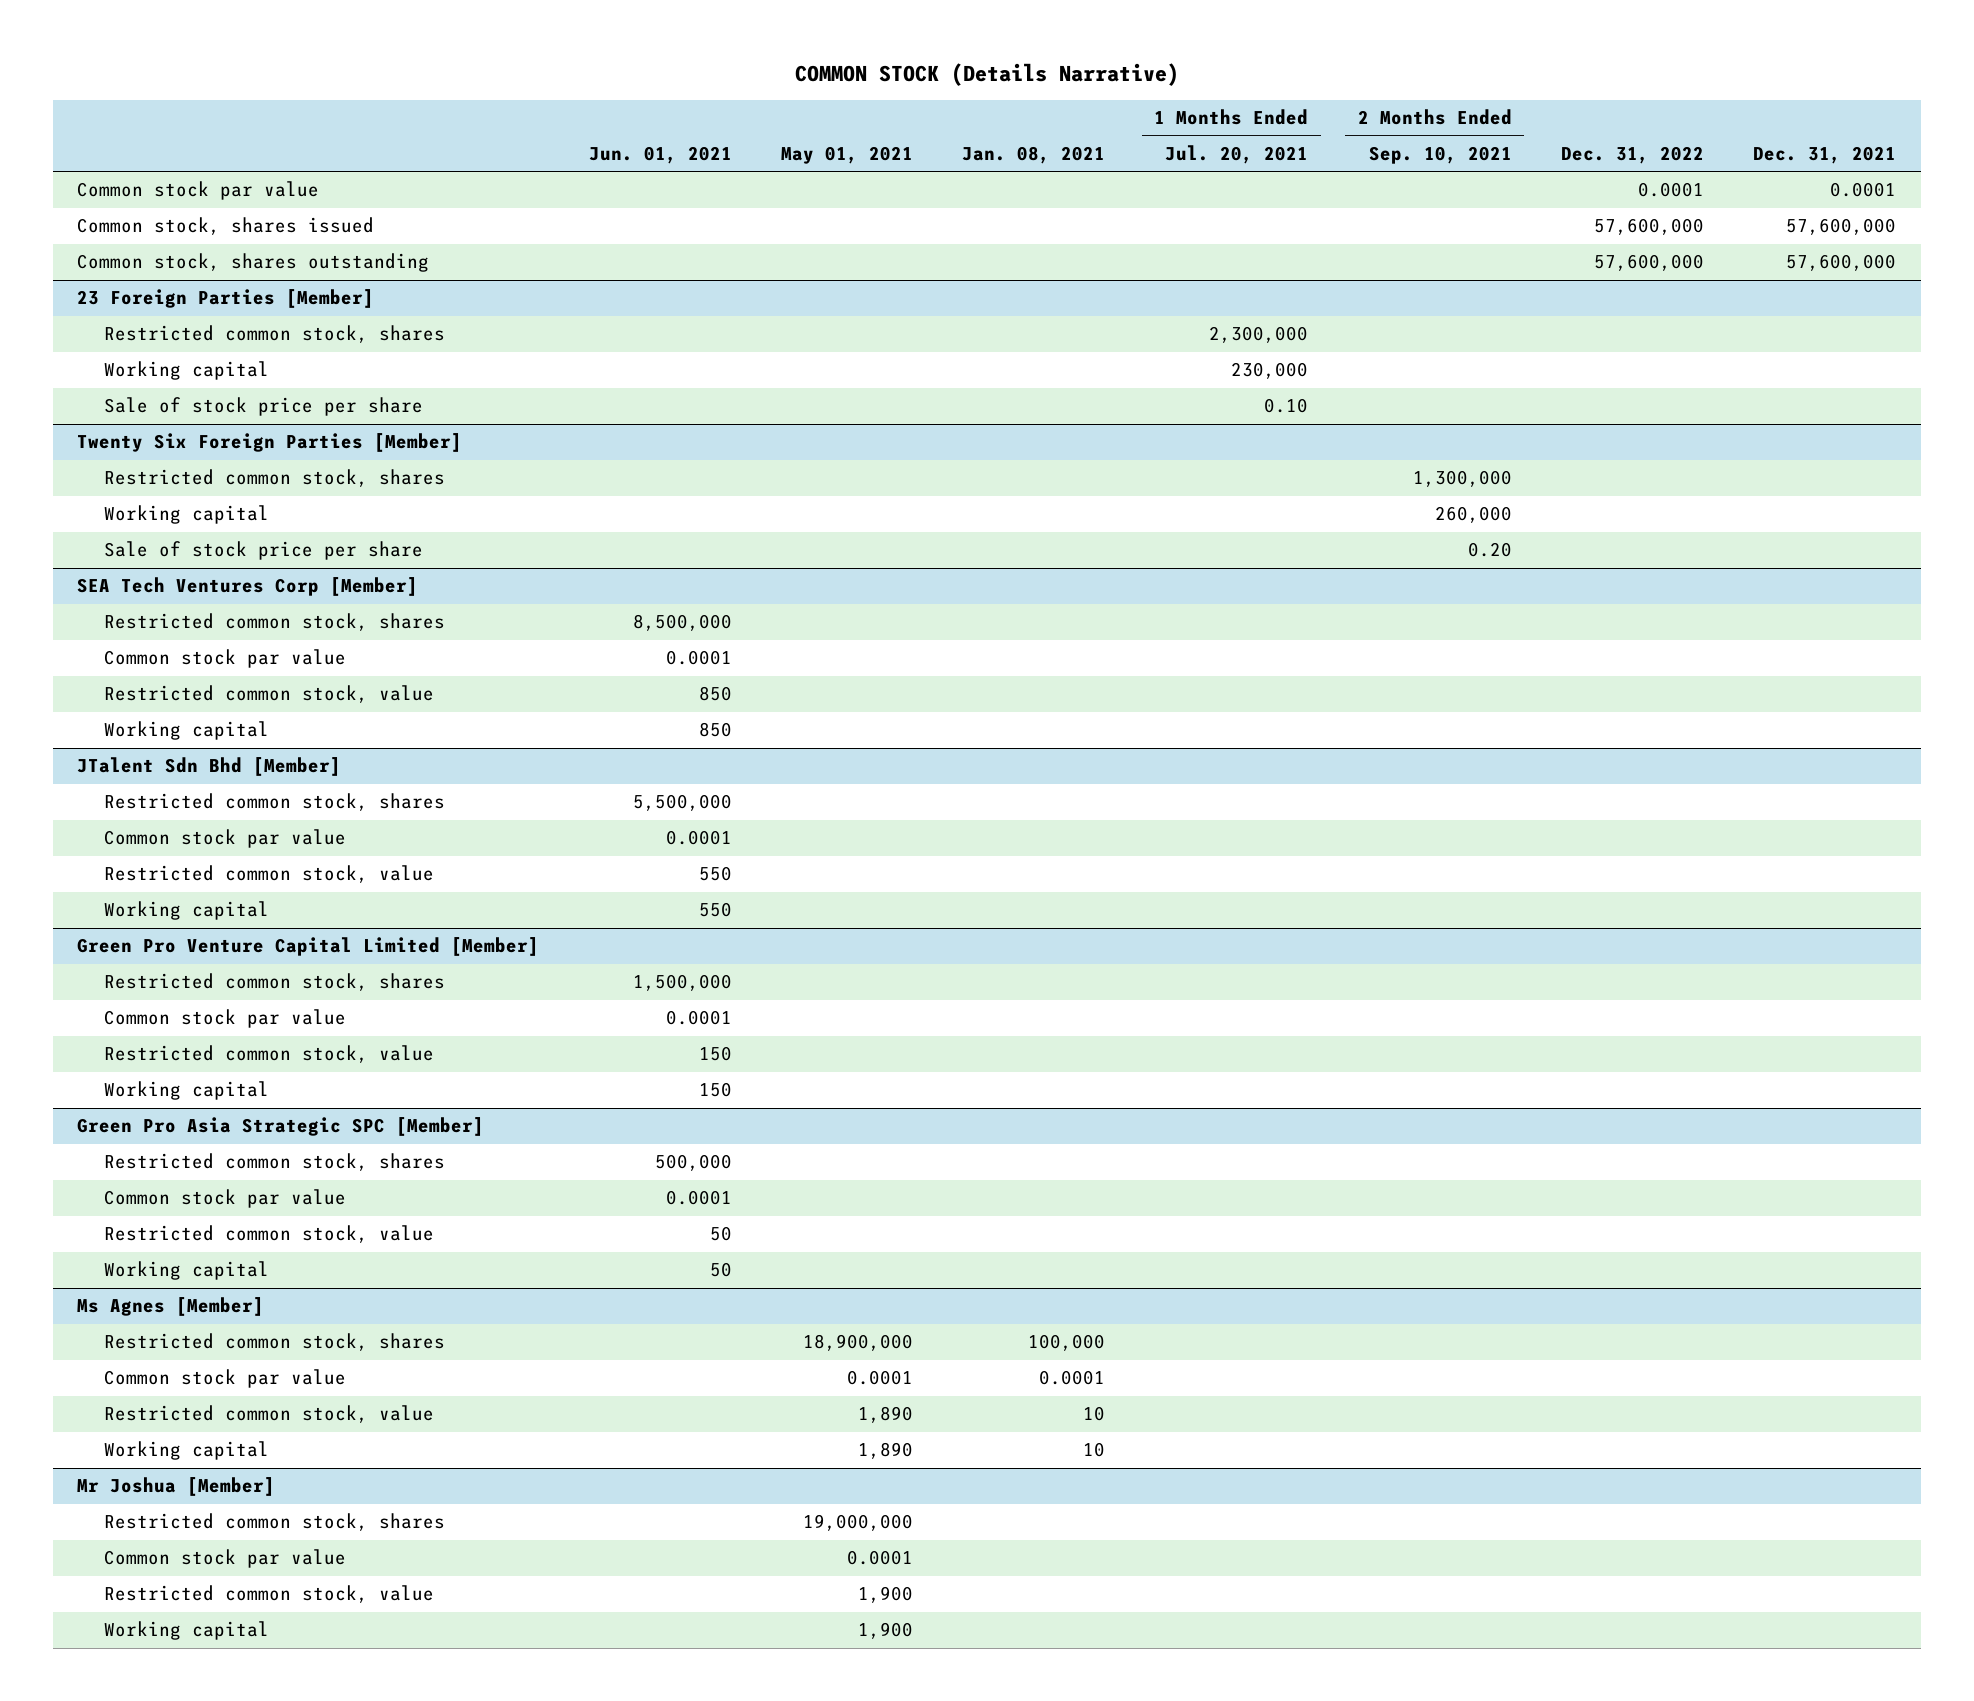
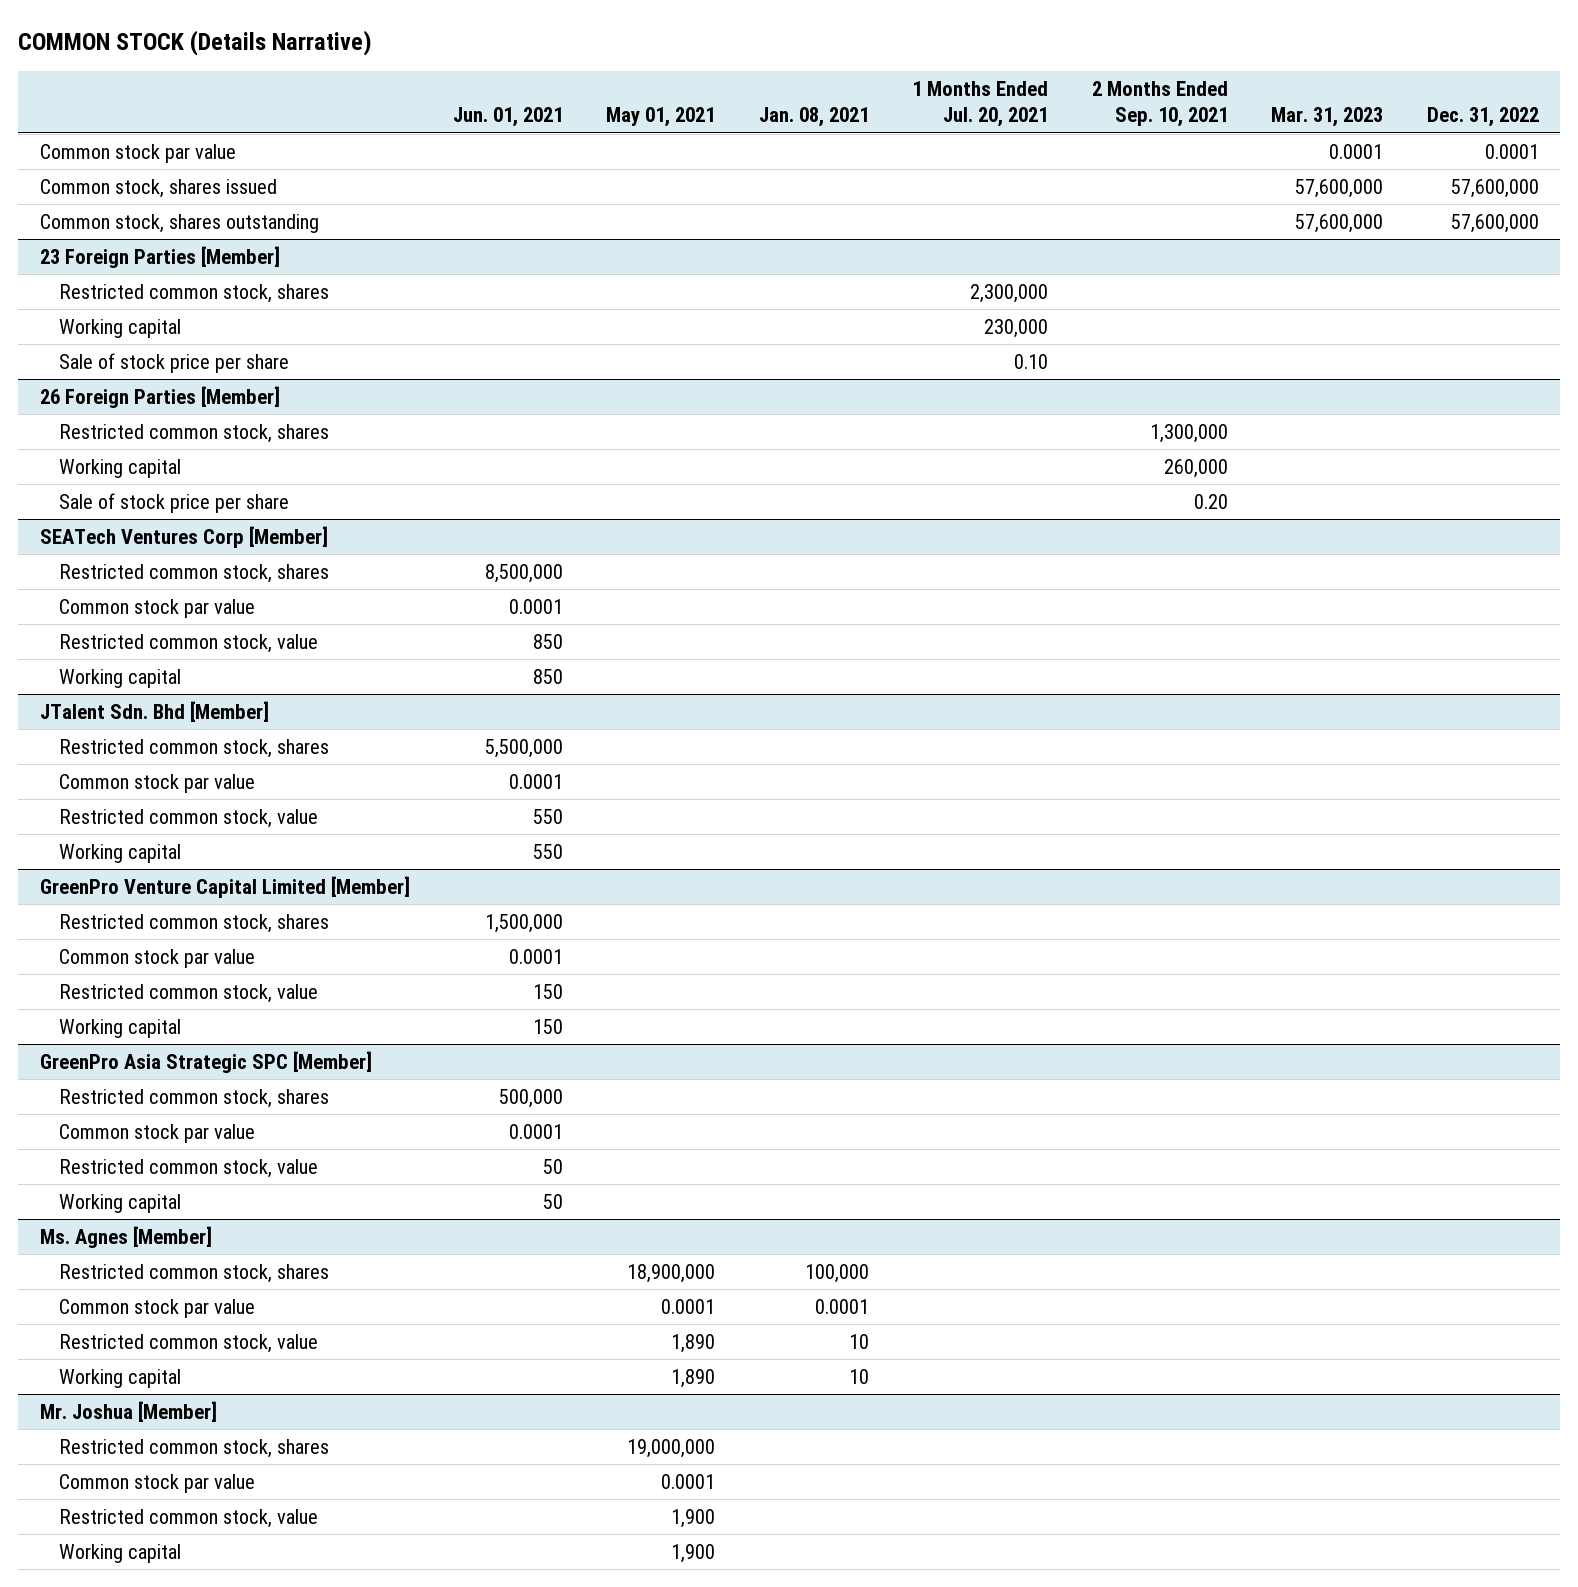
[1753,146,1897,165] Dec. 31, 2021 -> none
none -> [1271,107,1384,128] Mar. 31, 2023
[77,433,463,453] Twenty Six Foreign Parties [Member] -> [39,386,280,409] 26 Foreign Parties [Member]
[77,577,419,597] SEA Tech Ventures Corp [Member] -> [39,526,328,549] SEATech Ventures Corp [Member]
[77,757,342,777] JTalent Sdn Bhd [Member] -> [39,701,269,723] JTalent Sdn. Bhd [Member]
[77,937,540,957] Green Pro Venture Capital Limited [Member] -> [39,876,410,899] GreenPro Venture Capital Limited [Member]
[77,1117,485,1137] Green Pro Asia Strategic SPC [Member] -> [39,1051,372,1074] GreenPro Asia Strategic SPC [Member]
[77,1297,265,1317] Ms Agnes [Member] -> [39,1226,212,1249] Ms. Agnes [Member]
[77,1477,276,1497] Mr Joshua [Member] -> [39,1401,217,1423] Mr. Joshua [Member]

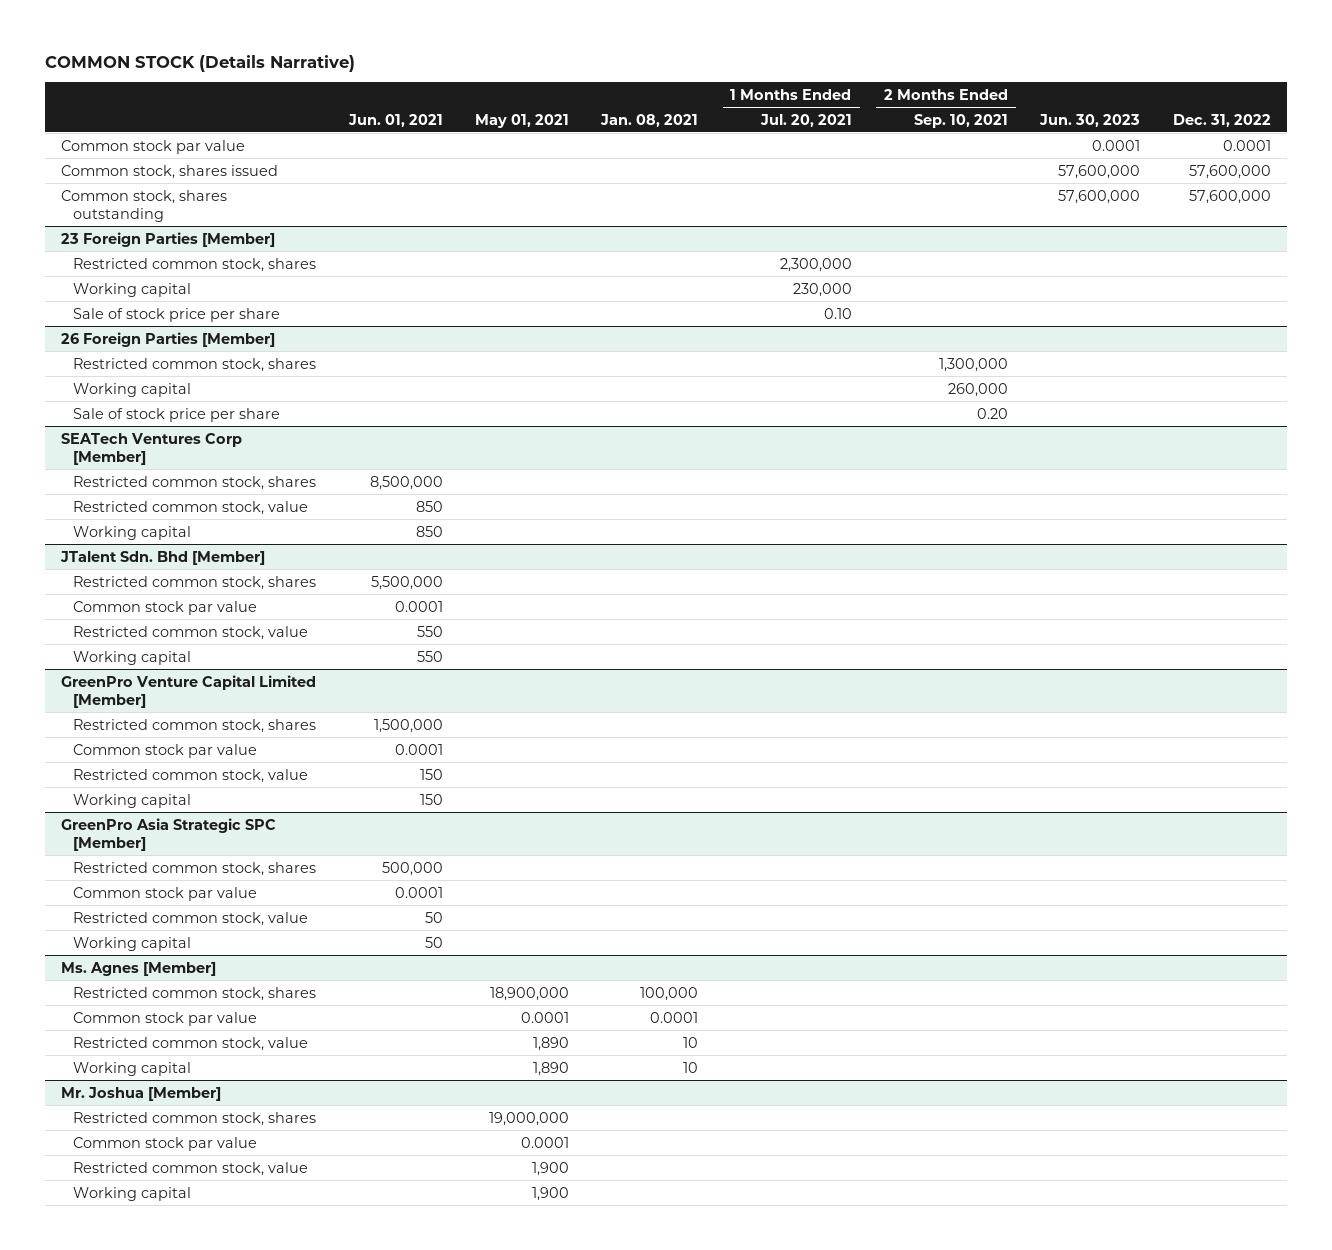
[1271,107,1384,128] Mar. 31, 2023 -> none
none -> [1039,113,1141,127] Jun. 30, 2023
[59,599,256,619] Common stock par value -> none

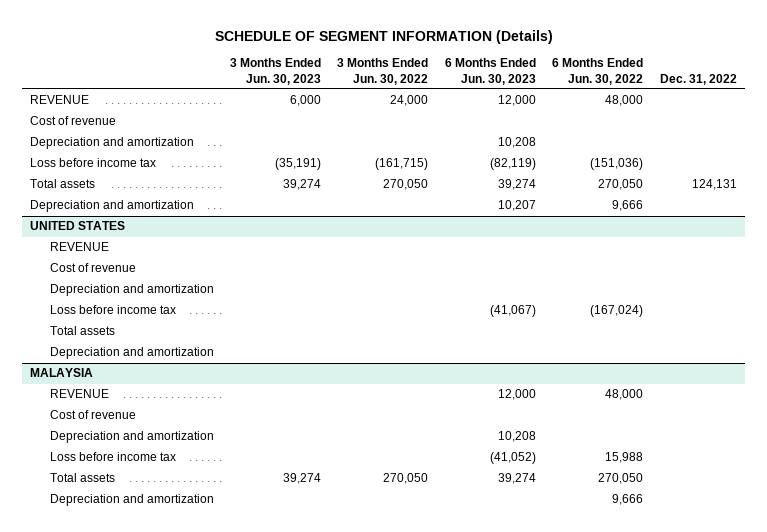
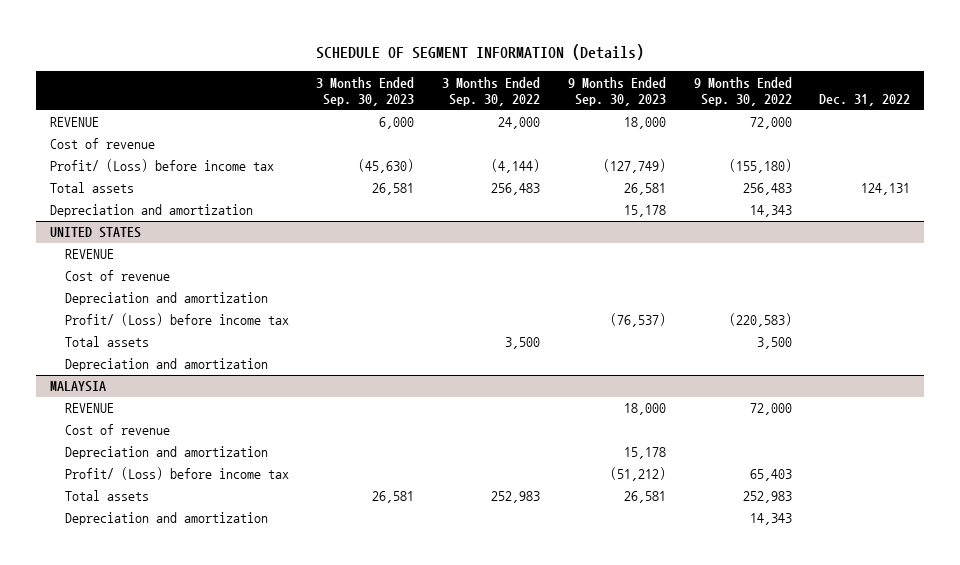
[230,58,322,85] 3 Months Ended Jun. 30, 2023 -> none
[337,58,429,85] 3 Months Ended Jun. 30, 2022 -> none
[444,58,536,85] 6 Months Ended Jun. 30, 2023 -> none
[552,58,644,85] 6 Months Ended Jun. 30, 2022 -> none
none -> [316,76,415,106] 3 Months Ended Sep. 30, 2023
none -> [442,76,541,106] 3 Months Ended Sep. 30, 2022
none -> [567,76,666,106] 9 Months Ended Sep. 30, 2023
none -> [693,76,792,106] 9 Months Ended Sep. 30, 2022
[30,137,195,150] Depreciation and amortization -> none
[30,158,157,168] Loss before income tax -> [49,159,274,173] Profit/ (Loss) before income tax
[49,305,176,315] Loss before income tax -> [64,313,289,327] Profit/ (Loss) before income tax
[49,452,176,462] Loss before income tax -> [64,467,289,481] Profit/ (Loss) before income tax

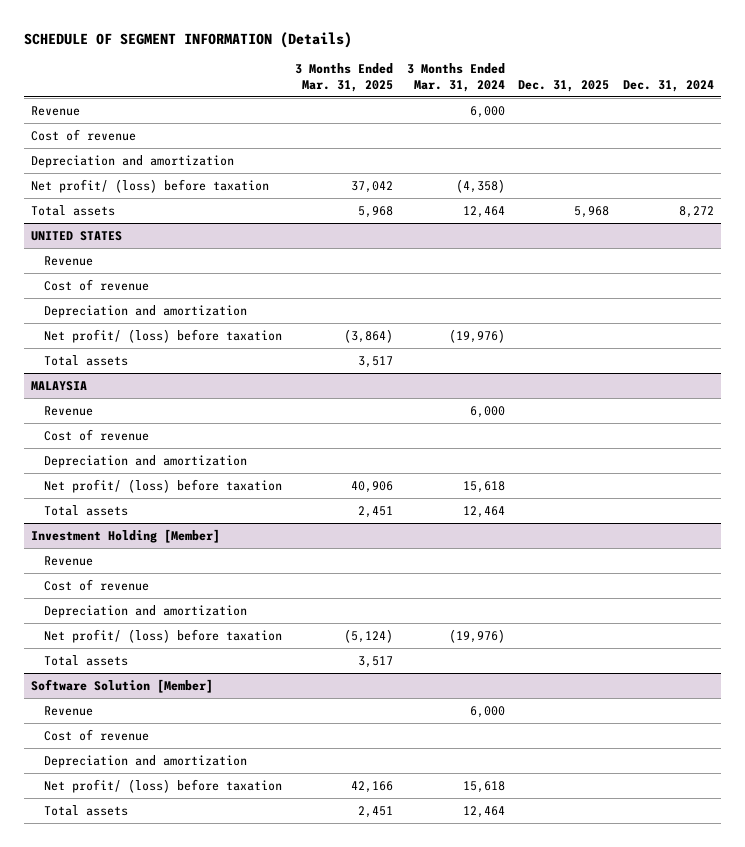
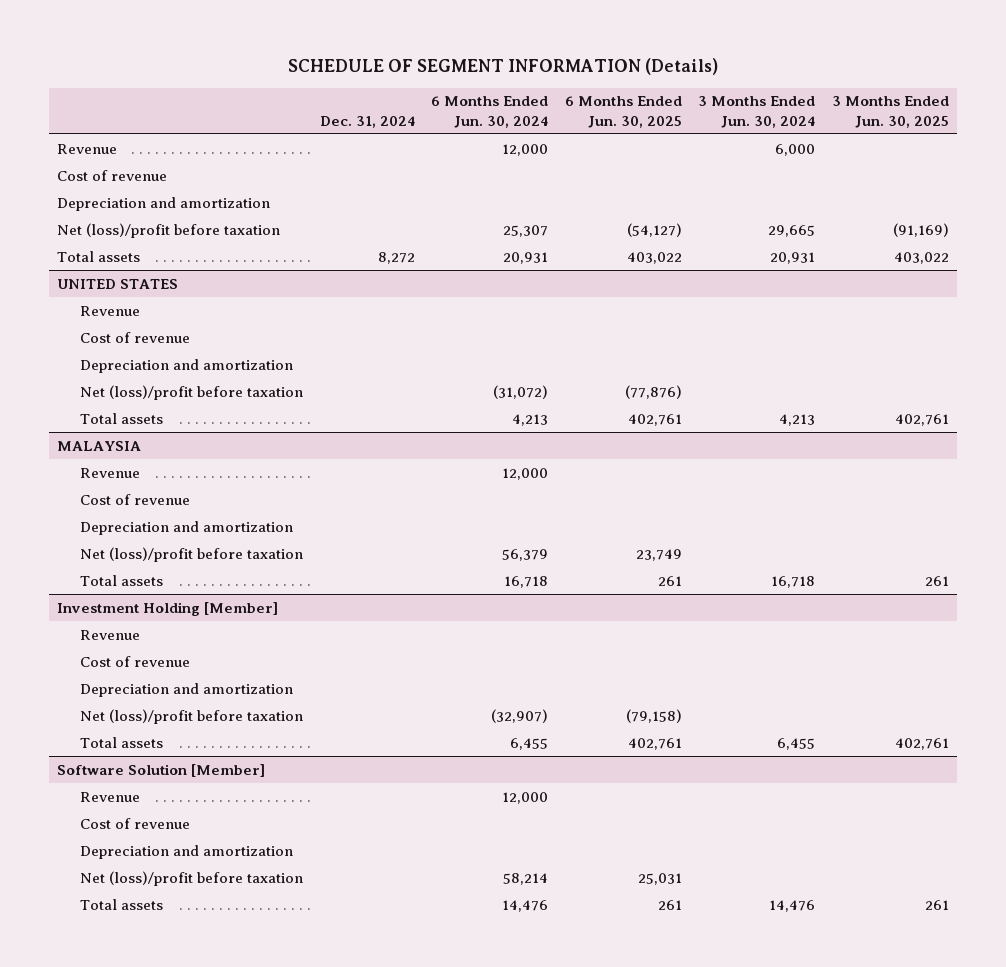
[295,63,394,92] 3 Months Ended Mar. 31, 2025 -> none
[406,63,505,92] 3 Months Ended Mar. 31, 2024 -> none
[518,79,610,92] Dec. 31, 2025 -> none
none -> [431,96,549,128] 6 Months Ended Jun. 30, 2024
none -> [564,96,682,128] 6 Months Ended Jun. 30, 2025
none -> [698,96,816,128] 3 Months Ended Jun. 30, 2024
none -> [832,96,950,128] 3 Months Ended Jun. 30, 2025
[30,179,269,194] Net profit/ (loss) before taxation -> [57,222,281,238] Net (loss)/profit before taxation
[43,329,282,344] Net profit/ (loss) before taxation -> [79,384,303,400] Net (loss)/profit before taxation
[43,479,282,494] Net profit/ (loss) before taxation -> [79,546,303,562] Net (loss)/profit before taxation
[43,629,282,644] Net profit/ (loss) before taxation -> [79,708,303,724] Net (loss)/profit before taxation
[43,779,282,794] Net profit/ (loss) before taxation -> [79,870,303,886] Net (loss)/profit before taxation

